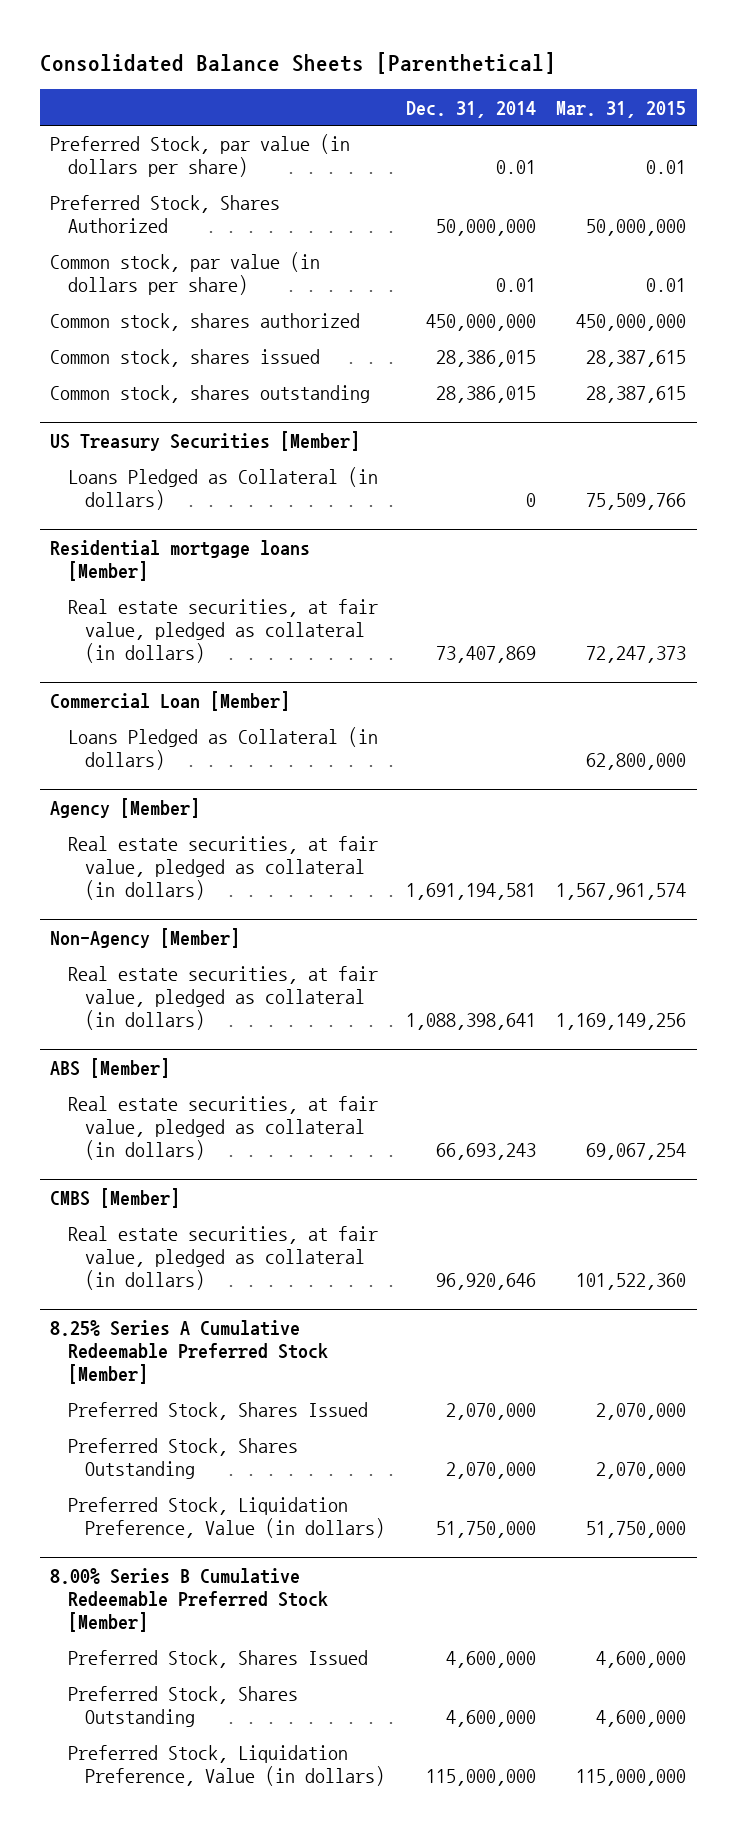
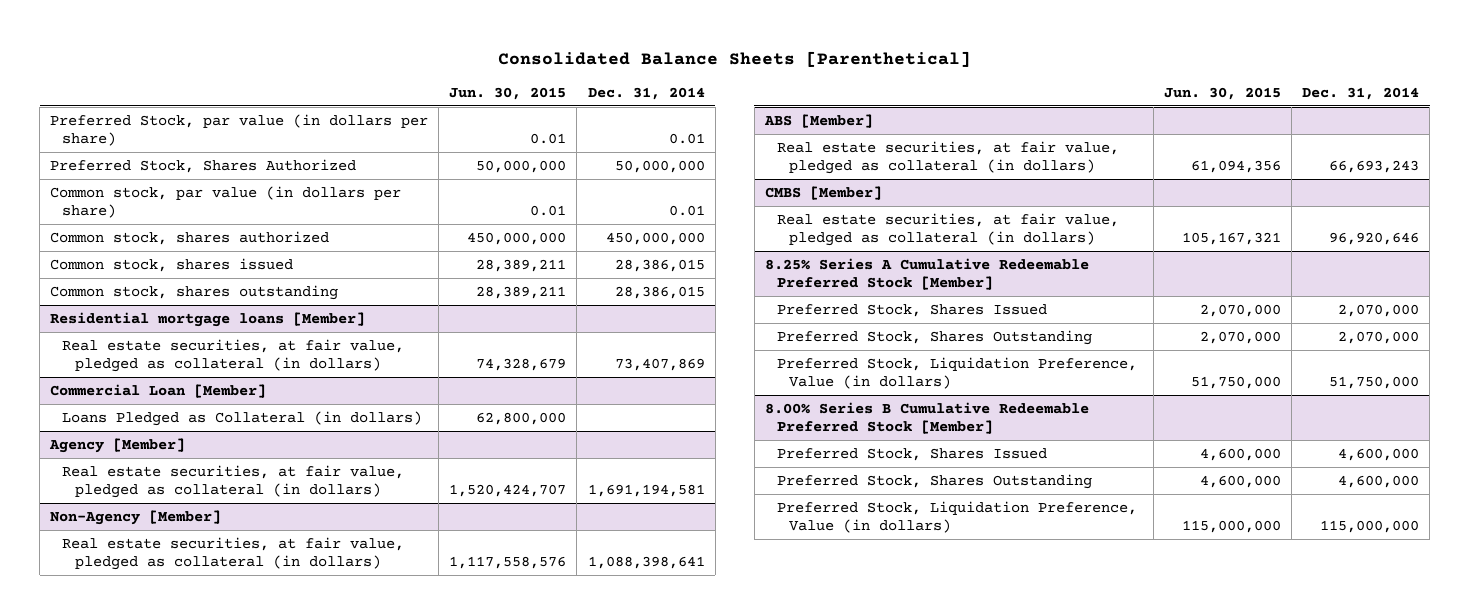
[556,100,687,118] Mar. 31, 2015 -> none
none -> [449,87,567,101] Jun. 30, 2015
[50,430,361,451] US Treasury Securities [Member] -> none
[67,467,378,511] Loans Pledged as Collateral (in dollars) -> none

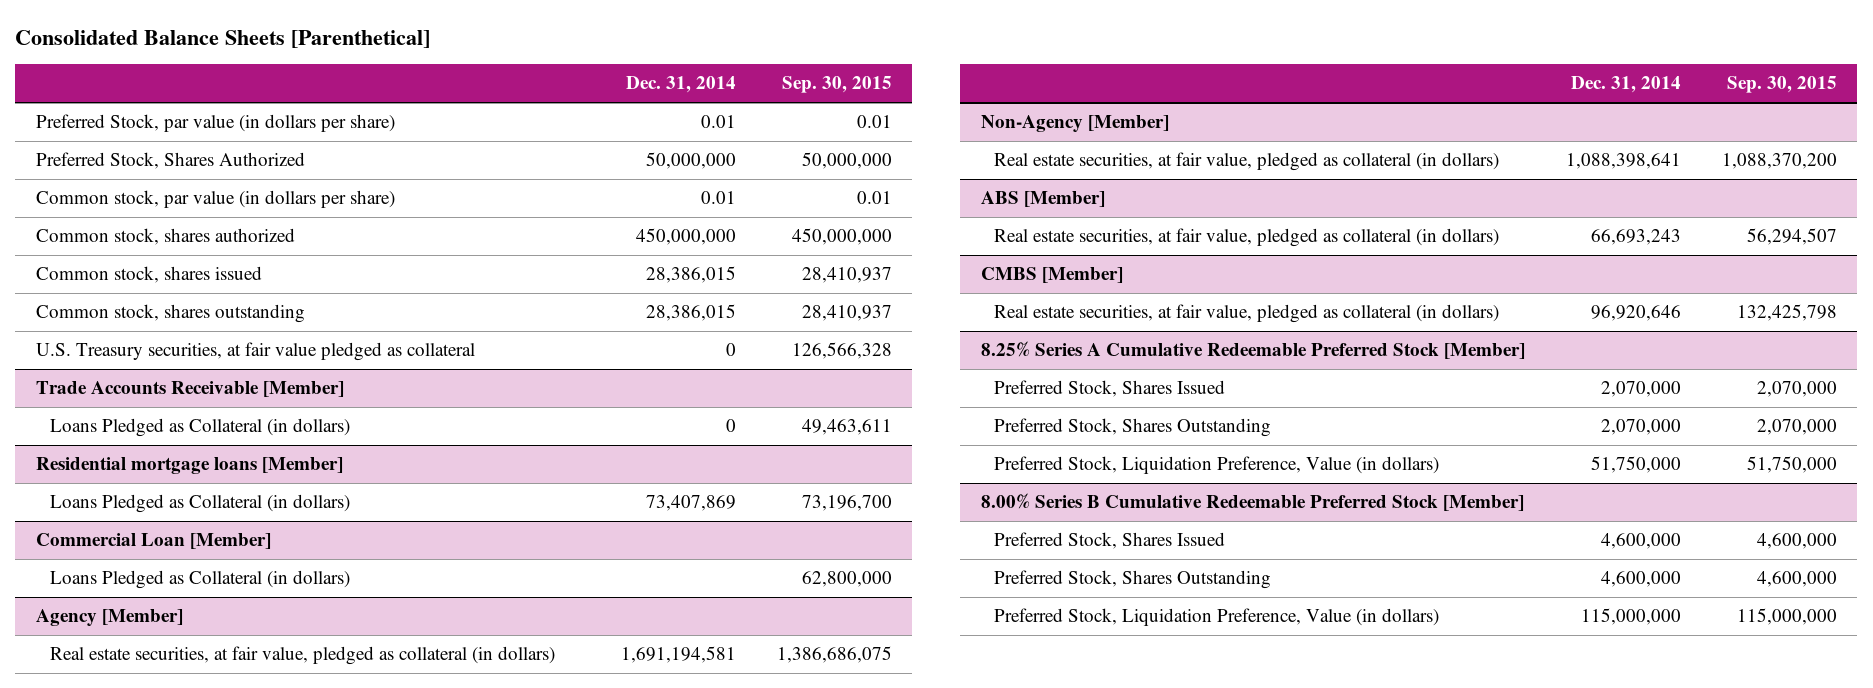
[449,87,567,101] Jun. 30, 2015 -> none
none -> [781,76,892,94] Sep. 30, 2015
none -> [35,342,475,362] U.S. Treasury securities, at fair value pledged as collateral
none -> [35,381,344,398] Trade Accounts Receivable [Member]
none -> [49,418,350,438] Loans Pledged as Collateral (in dollars)
[62,338,405,373] Real estate securities, at fair value, pledged as collateral (in dollars) -> [49,494,350,514] Loans Pledged as Collateral (in dollars)

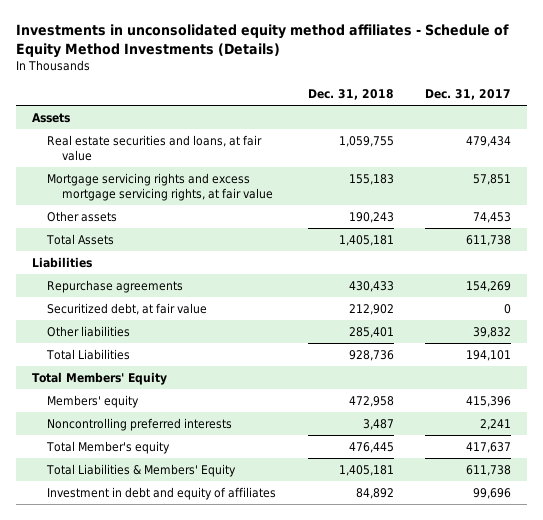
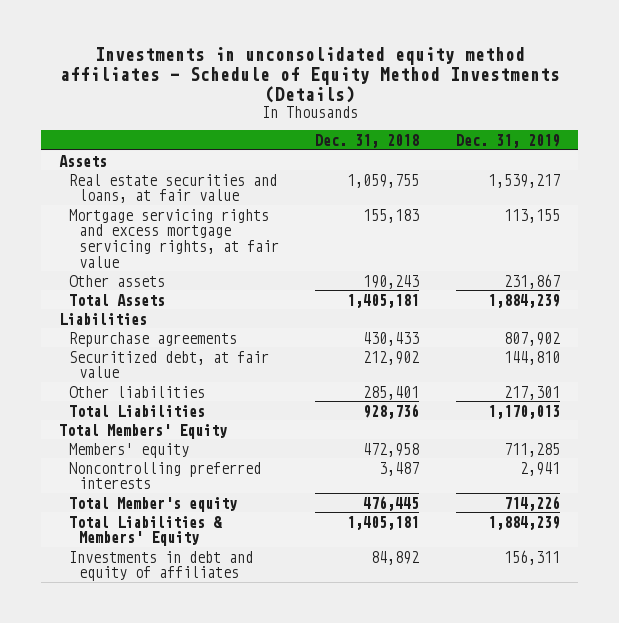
[425,89,512,101] Dec. 31, 2017 -> none
none -> [455,133,560,148] Dec. 31, 2019
[46,486,276,500] Investment in debt and equity of affiliates -> [69,550,254,582] Investments in debt and equity of affiliates

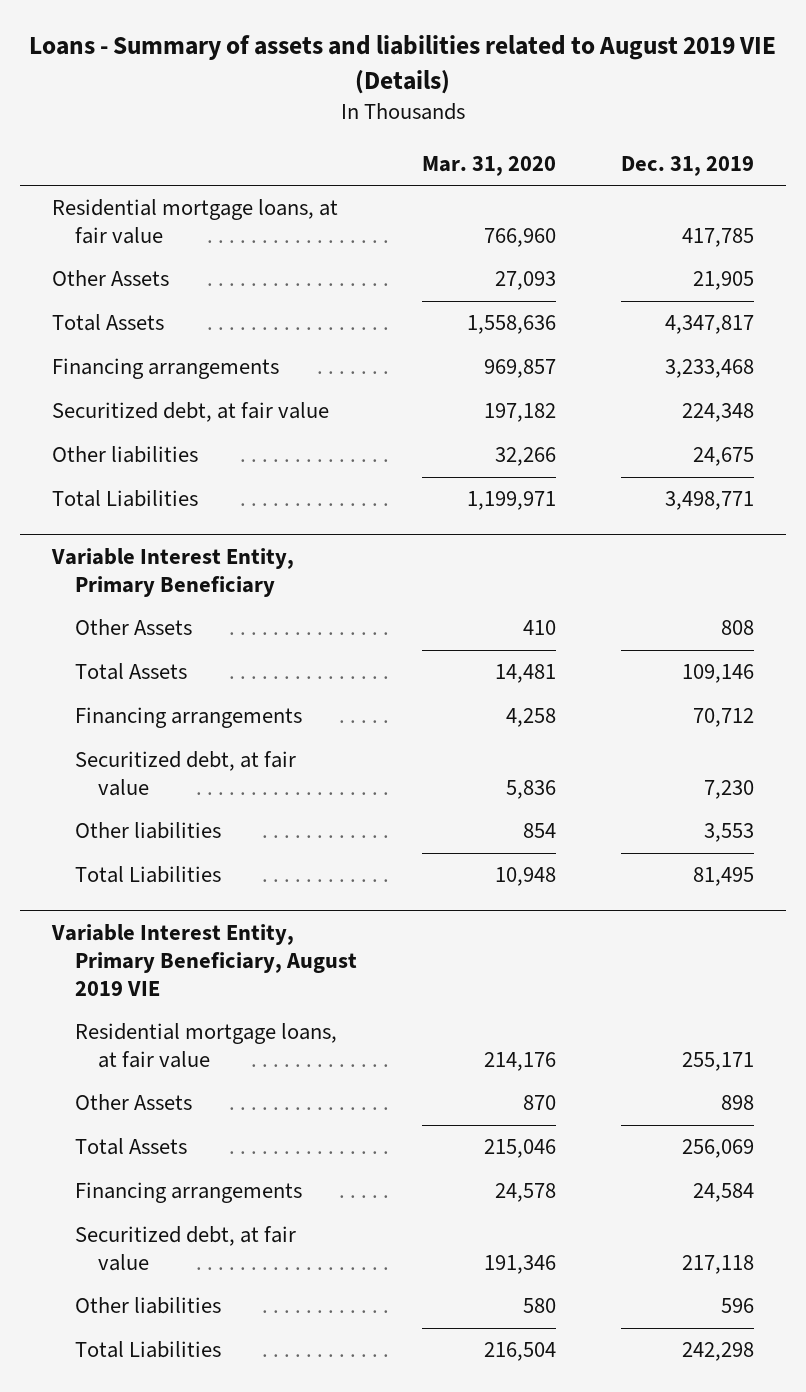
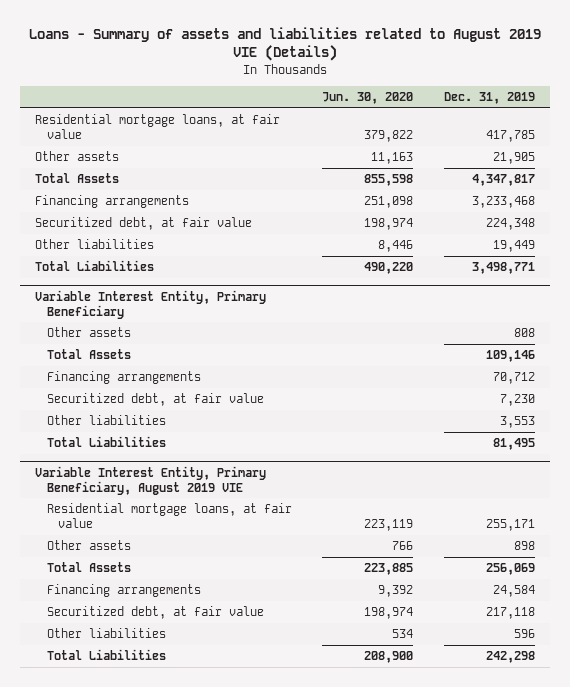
[421,155,556,176] Mar. 31, 2020 -> none
none -> [322,91,414,104] Jun. 30, 2020
[52,270,170,287] Other Assets -> [35,151,120,162] Other assets
[692,447,754,467] 24,675 -> [492,240,535,253] 19,449
[75,619,193,636] Other Assets -> [46,327,131,338] Other assets
[75,1094,193,1111] Other Assets -> [46,540,131,551] Other assets

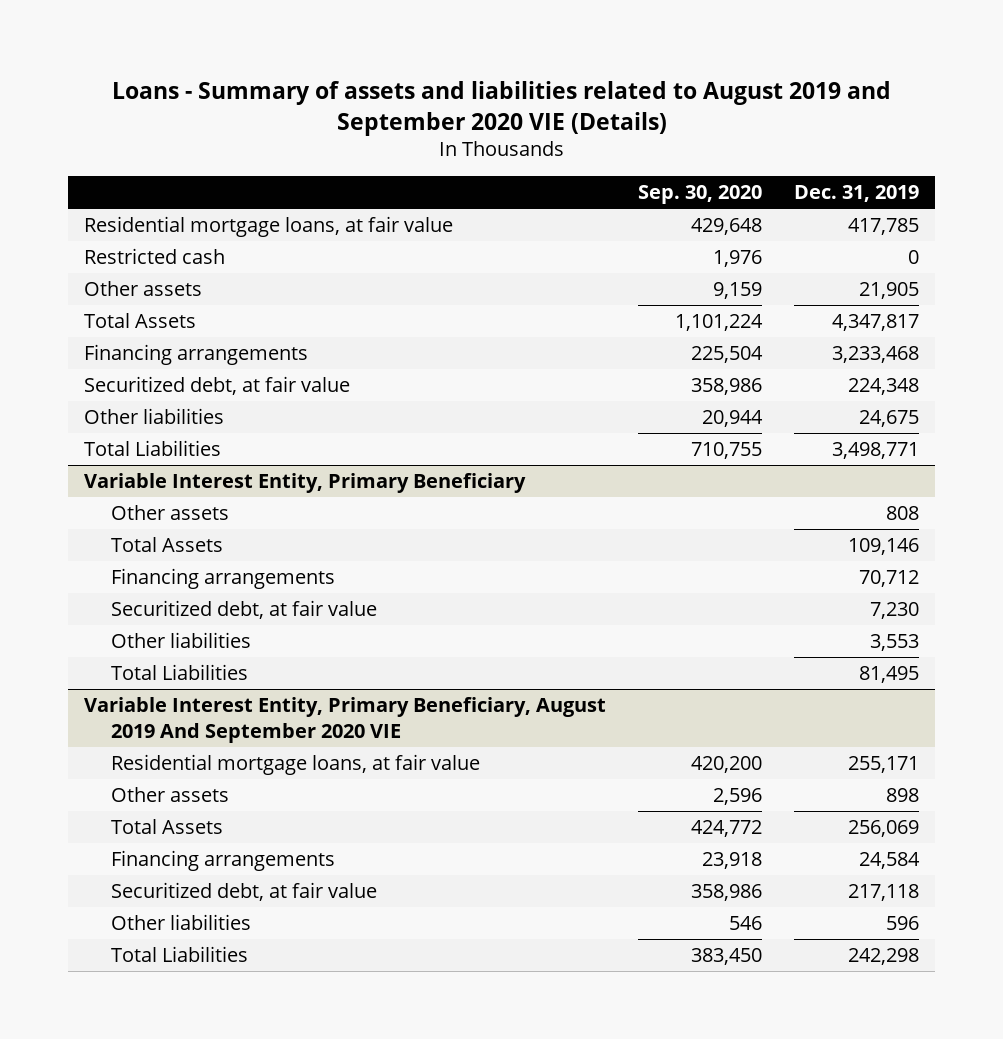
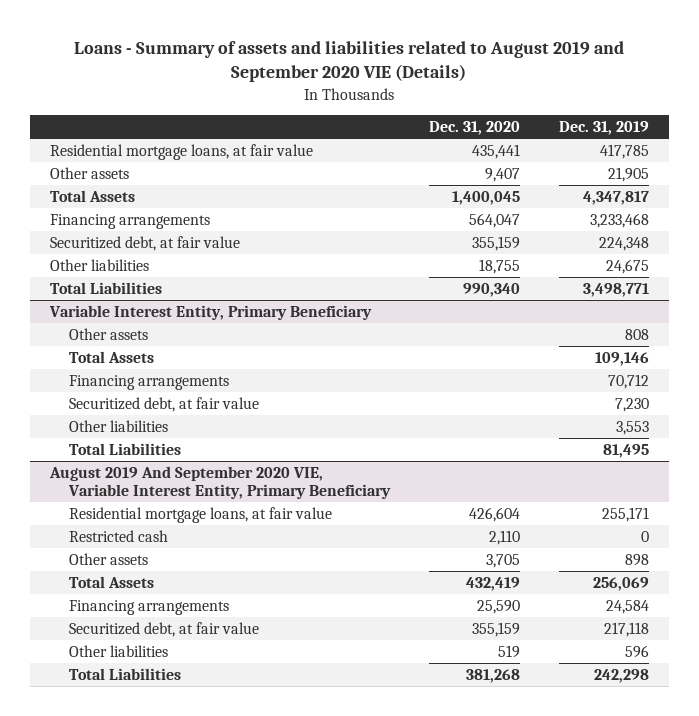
[638,185,763,205] Sep. 30, 2020 -> none
none -> [429,120,521,135] Dec. 31, 2020
[83,247,225,264] Restricted cash -> none
[83,696,606,743] Variable Interest Entity, Primary Beneficiary, August 2019 And September 2020 VIE -> [48,465,392,500] August 2019 And September 2020 VIE, Variable Interest Entity, Primary Beneficiary
none -> [69,529,169,542] Restricted cash

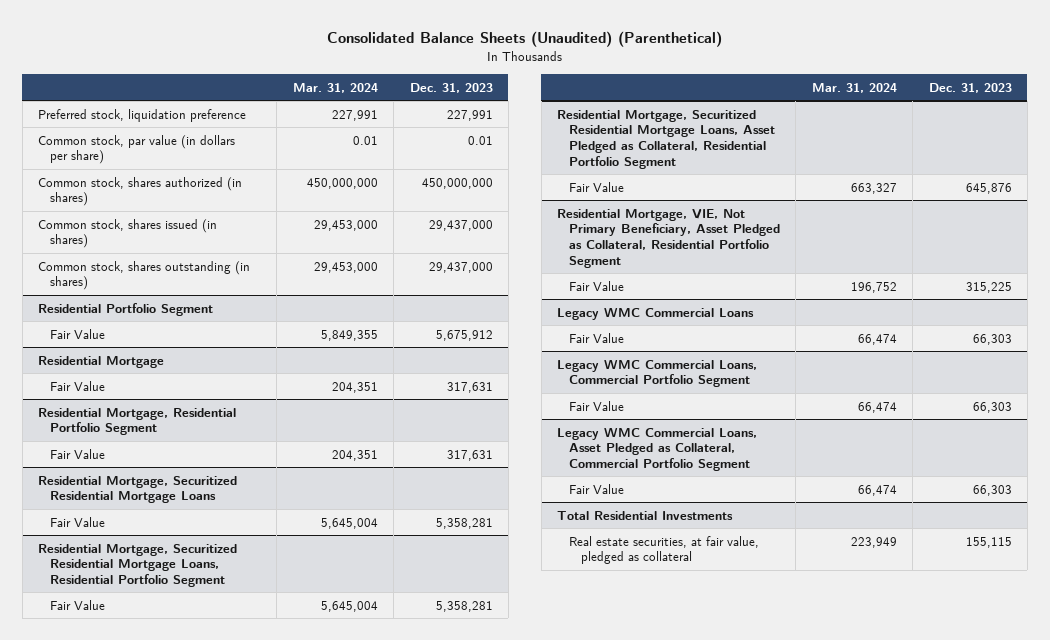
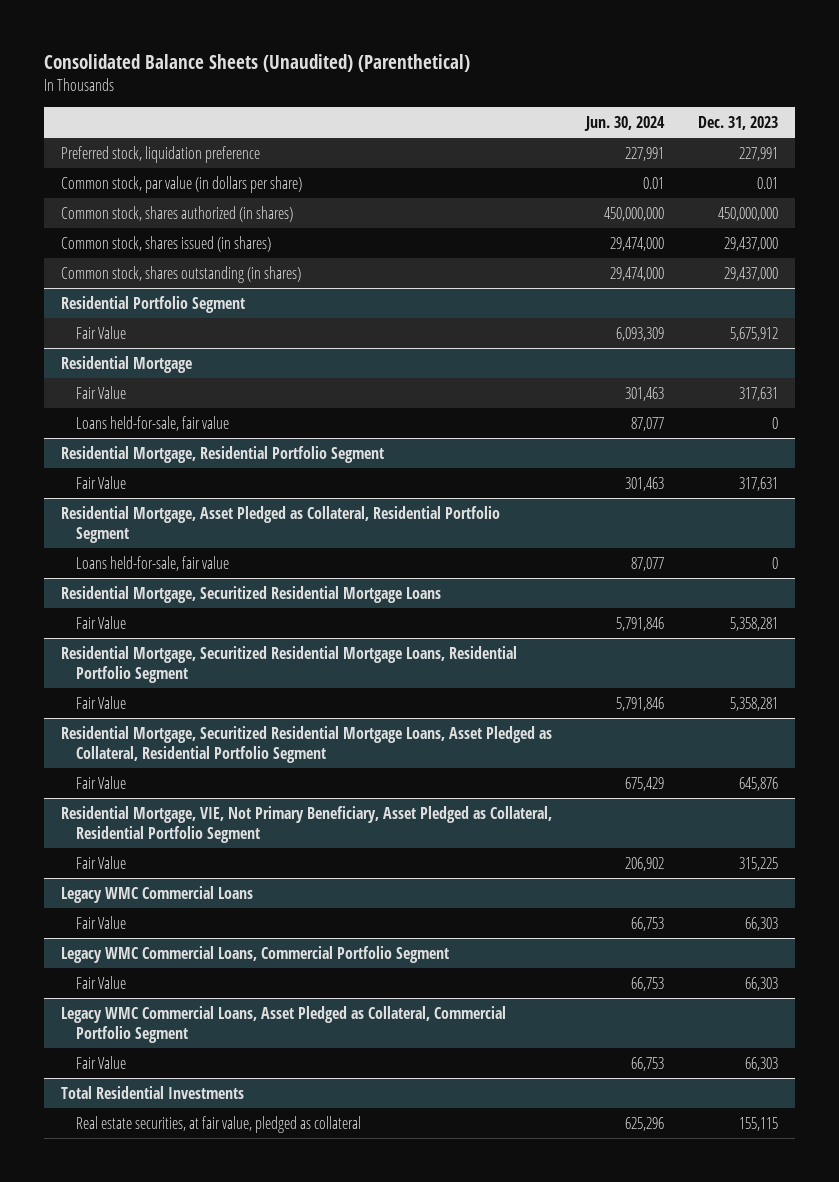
[292,82,378,93] Mar. 31, 2024 -> none
none -> [583,115,665,131] Jun. 30, 2024
none -> [75,415,229,431] Loans held-for-sale, fair value
none -> [60,505,500,544] Residential Mortgage, Asset Pledged as Collateral, Residential Portfolio Segment
none -> [75,555,229,571] Loans held-for-sale, fair value

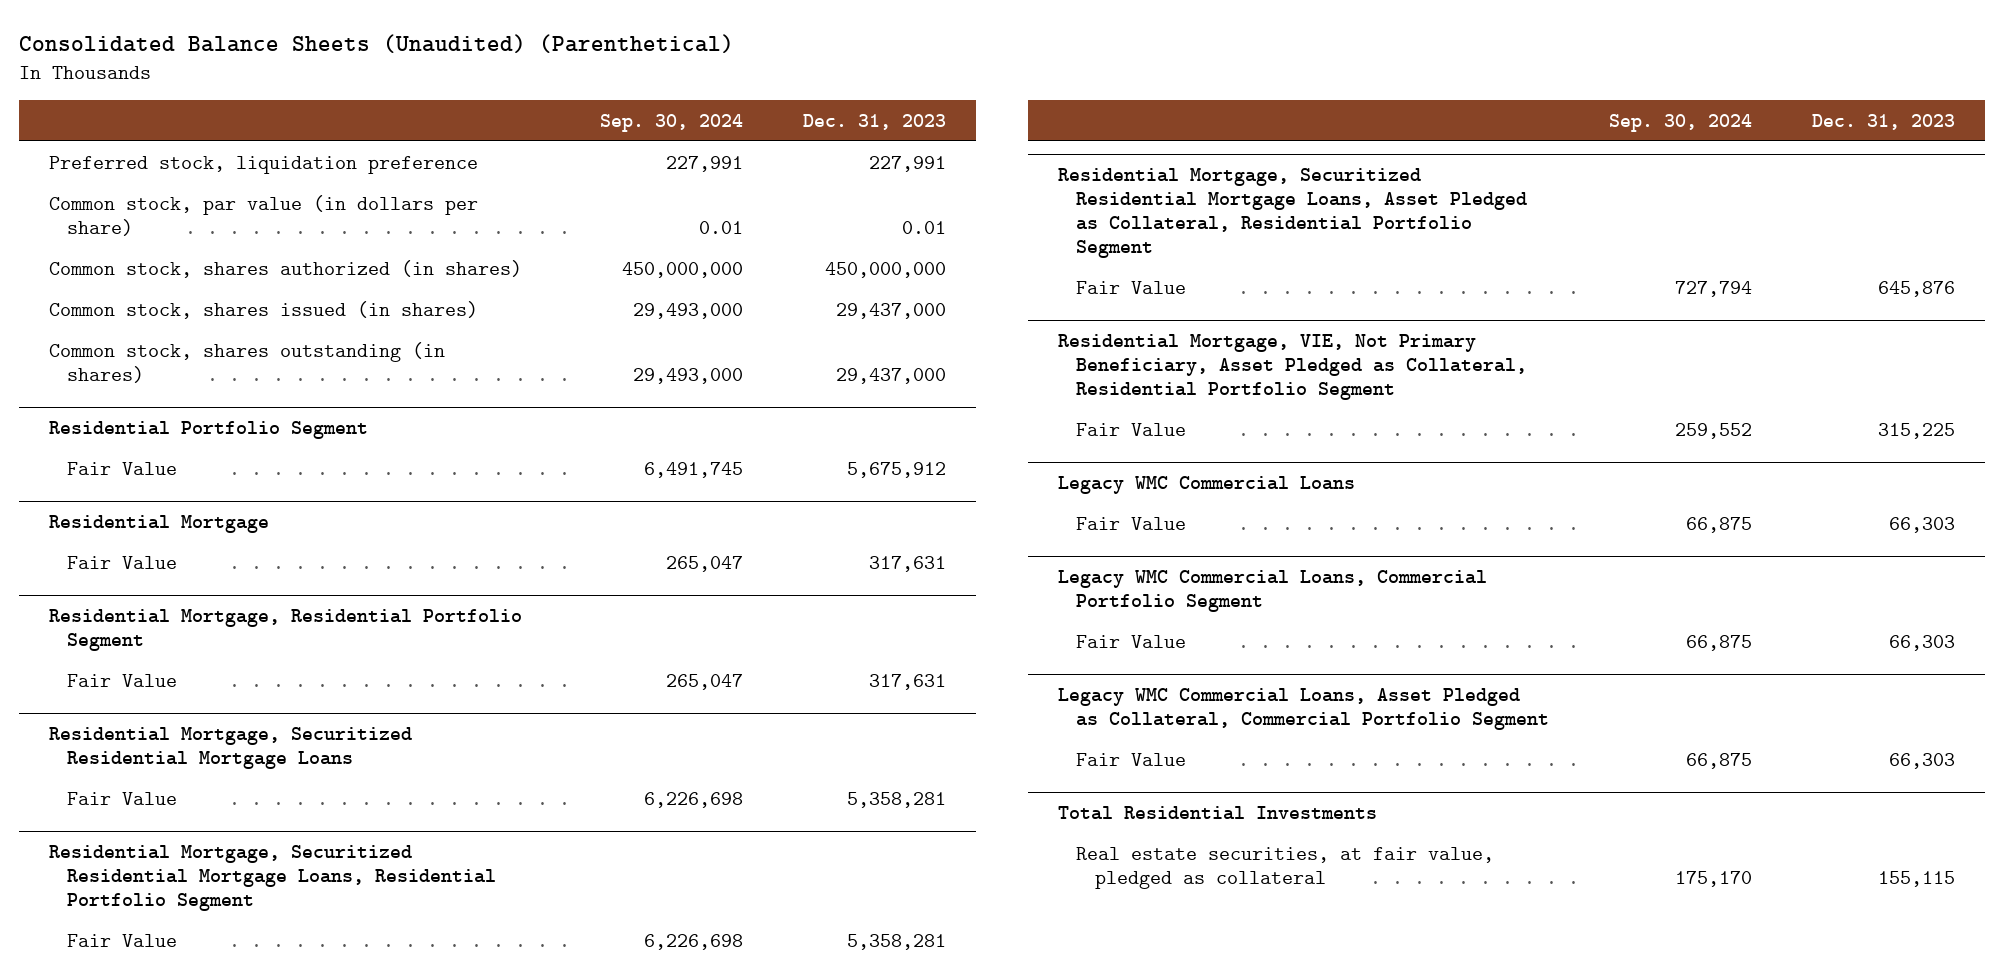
[583,115,665,131] Jun. 30, 2024 -> none
none -> [600,113,744,132] Sep. 30, 2024
[75,415,229,431] Loans held-for-sale, fair value -> none
[60,505,500,544] Residential Mortgage, Asset Pledged as Collateral, Residential Portfolio Segment -> none
[75,555,229,571] Loans held-for-sale, fair value -> none

